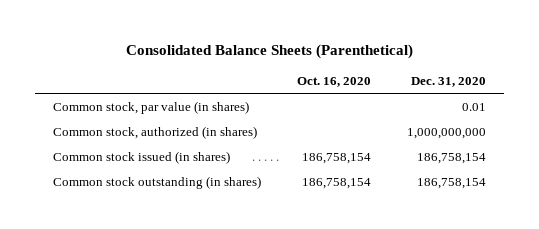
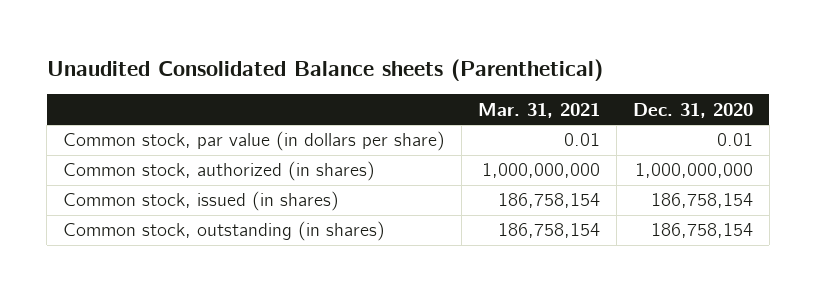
[125,44,413,60] Consolidated Balance Sheets (Parenthetical) -> [46,58,603,81] Unaudited Consolidated Balance sheets (Parenthetical)
[297,77,372,88] Oct. 16, 2020 -> none
none -> [477,102,600,118] Mar. 31, 2021
[53,100,250,114] Common stock, par value (in shares) -> [63,131,446,152] Common stock, par value (in dollars per share)
[53,150,231,164] Common stock issued (in shares) -> [63,191,340,212] Common stock, issued (in shares)
[53,175,262,189] Common stock outstanding (in shares) -> [63,221,386,242] Common stock, outstanding (in shares)

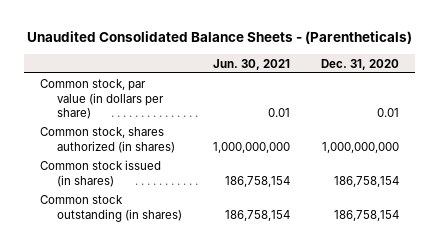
[46,58,603,81] Unaudited Consolidated Balance sheets (Parenthetical) -> [26,31,412,45] Unaudited Consolidated Balance Sheets - (Parentheticals)
[477,102,600,118] Mar. 31, 2021 -> none
none -> [213,58,291,70] Jun. 30, 2021
[63,161,376,182] Common stock, authorized (in shares) -> [39,126,176,153] Common stock, shares authorized (in shares)
[63,191,340,212] Common stock, issued (in shares) -> [39,159,161,187] Common stock issued (in shares)
[63,221,386,242] Common stock, outstanding (in shares) -> [39,194,183,222] Common stock outstanding (in shares)

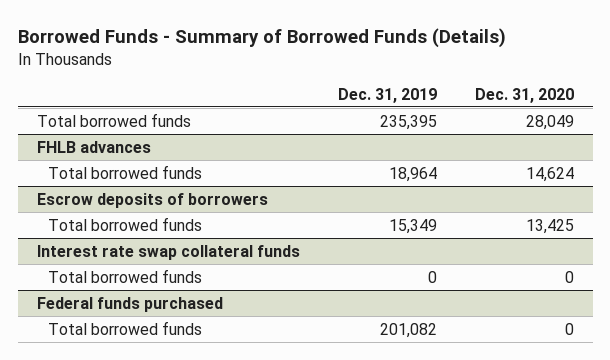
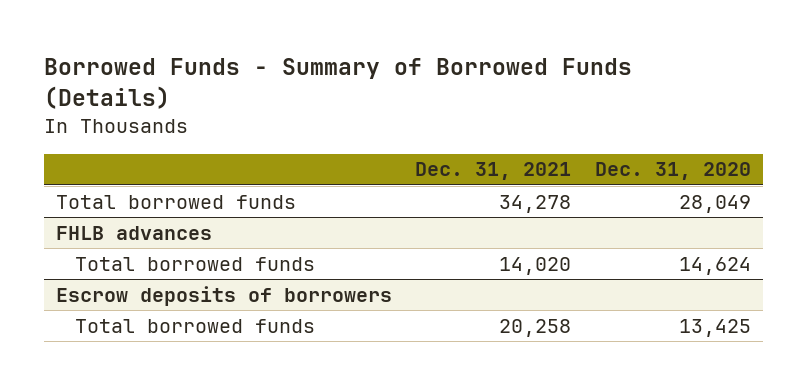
[337,87,437,103] Dec. 31, 2019 -> none
none -> [415,162,572,181] Dec. 31, 2021
[36,244,300,260] Interest rate swap collateral funds -> none
[48,268,203,283] Total borrowed funds -> none
[36,296,223,312] Federal funds purchased -> none
[48,320,203,335] Total borrowed funds -> none

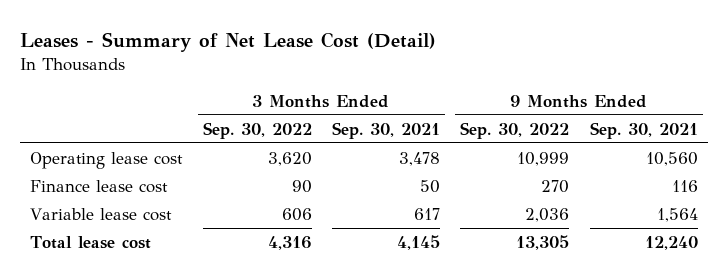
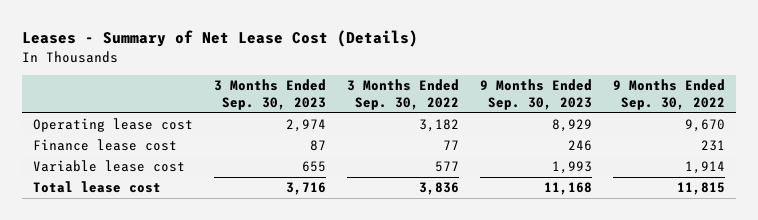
[20,31,437,52] Leases - Summary of Net Lease Cost (Detail) -> [22,30,419,48] Leases - Summary of Net Lease Cost (Details)
[332,121,441,139] Sep. 30, 2021 -> none
[589,121,698,139] Sep. 30, 2021 -> none
none -> [213,79,326,111] 3 Months Ended Sep. 30, 2023
none -> [480,79,593,111] 9 Months Ended Sep. 30, 2023
[267,151,312,166] 3,620 -> [419,119,460,133] 3,182
[517,151,570,166] 10,999 -> [685,119,726,133] 9,670
[291,179,312,193] 90 -> [443,140,460,151] 77
[541,179,570,193] 270 -> [701,140,726,152] 231
[281,207,312,221] 606 -> [435,161,460,173] 577
[525,207,570,222] 2,036 -> [685,161,726,175] 1,914
[267,235,312,250] 4,316 -> [419,182,460,196] 3,836
[516,234,570,250] 13,305 -> [677,182,726,196] 11,815

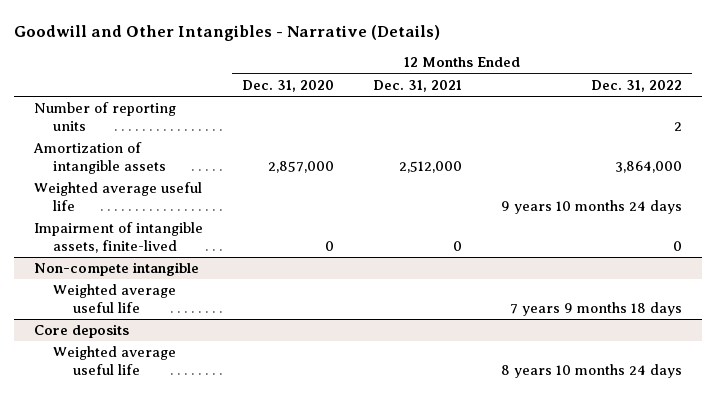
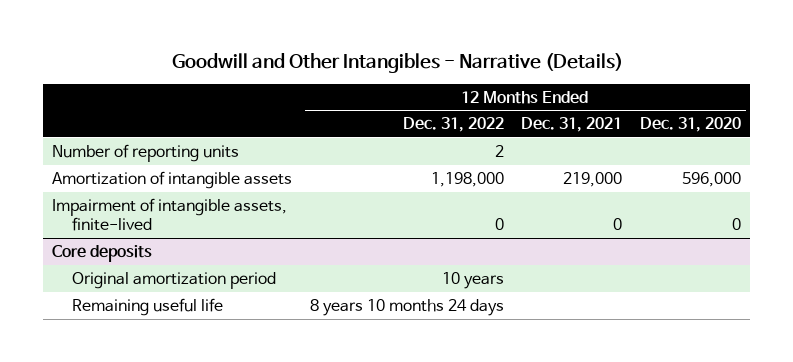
[33,182,202,211] Weighted average useful life -> none
[267,160,334,173] 2,857,000 -> [682,172,742,188] 596,000
[399,160,463,173] 2,512,000 -> [563,172,623,188] 219,000
[615,160,683,173] 3,864,000 -> [430,172,504,188] 1,198,000
[33,262,199,277] Non-compete intangible -> none
[53,284,177,313] Weighted average useful life -> none
none -> [72,272,277,290] Original amortization period
[53,346,177,375] Weighted average useful life -> [72,298,224,317] Remaining useful life

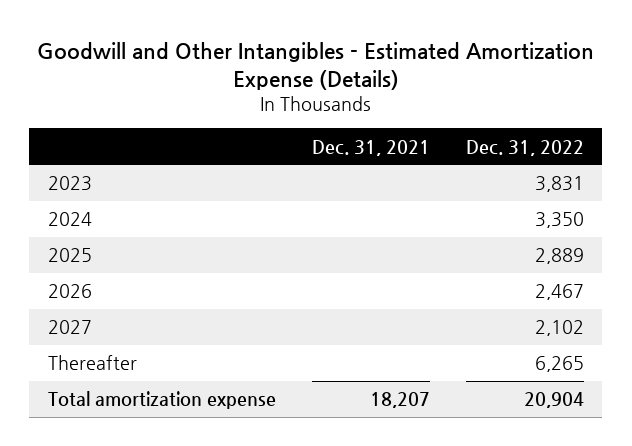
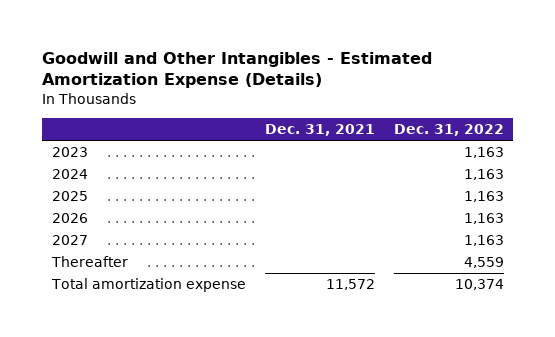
[535,176,585,193] 3,831 -> [463,147,504,159] 1,163
[535,212,585,229] 3,350 -> [463,169,504,181] 1,163
[535,248,585,265] 2,889 -> [463,191,504,203] 1,163
[535,284,585,301] 2,467 -> [463,213,504,225] 1,163
[535,320,585,337] 2,102 -> [463,235,504,247] 1,163
[535,356,585,373] 6,265 -> [463,257,504,269] 4,559
[369,392,430,409] 18,207 -> [325,279,375,291] 11,572
[524,392,585,409] 20,904 -> [454,279,504,291] 10,374

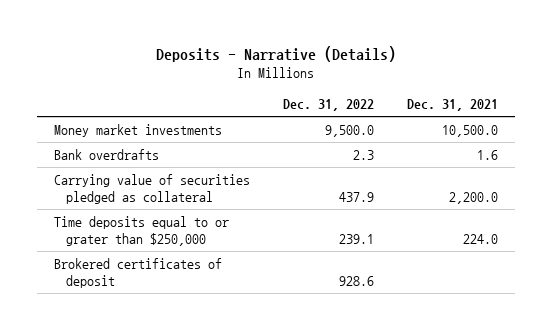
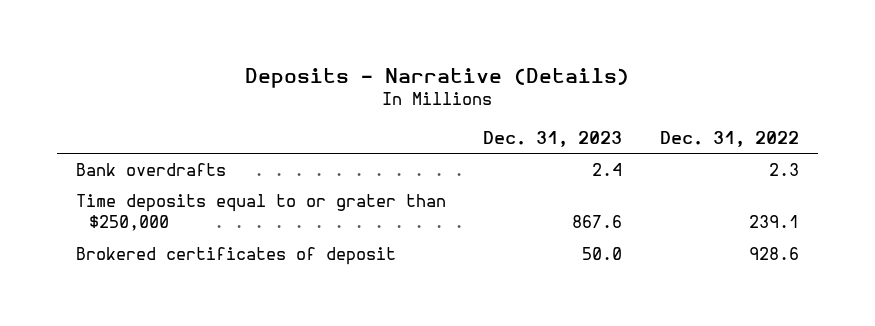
[407,99,499,112] Dec. 31, 2021 -> none
none -> [483,130,623,147] Dec. 31, 2023
[53,123,222,137] Money market investments -> none
[53,173,250,205] Carrying value of securities pledged as collateral -> none

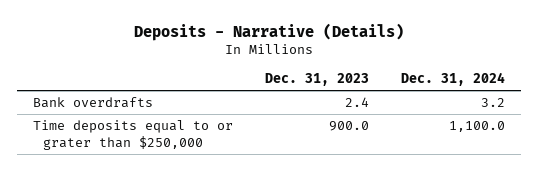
[660,130,800,147] Dec. 31, 2022 -> none
none -> [400,72,505,87] Dec. 31, 2024
[75,247,396,266] Brokered certificates of deposit -> none
[572,215,623,229] 867.6 -> [328,121,369,132] 900.0

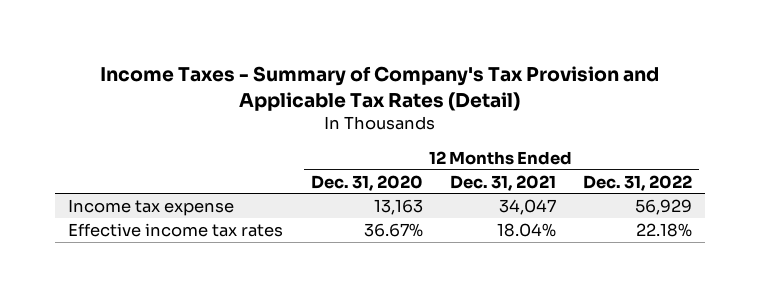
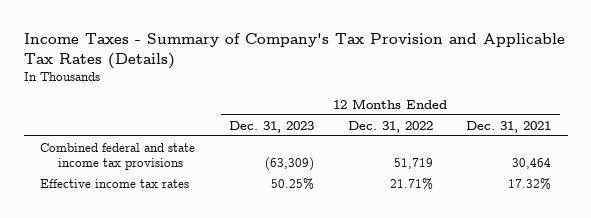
[100,65,660,111] Income Taxes - Summary of Company's Tax Provision and Applicable Tax Rates (Detail) -> [23,32,565,69] Income Taxes - Summary of Company's Tax Provision and Applicable Tax Rates (Details)
[310,174,423,191] Dec. 31, 2020 -> none
none -> [228,120,314,133] Dec. 31, 2023
[68,198,235,216] Income tax expense -> [40,142,196,170] Combined federal and state income tax provisions
[498,198,556,215] 34,047 -> [512,157,552,169] 30,464
[634,198,692,215] 56,929 -> [393,157,433,169] 51,719
[496,222,556,237] 18.04% -> [508,177,552,190] 17.32%
[635,222,692,237] 22.18% -> [389,177,433,190] 21.71%

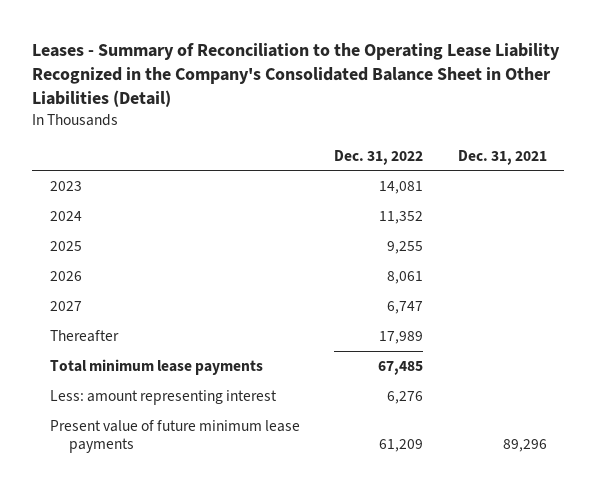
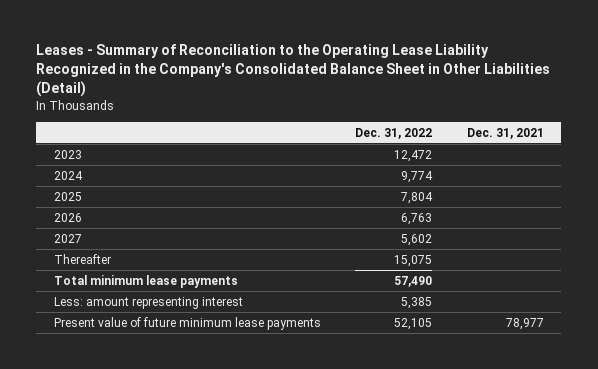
[379,180,424,194] 14,081 -> [394,149,433,162] 12,472
[379,210,424,224] 11,352 -> [401,170,434,183] 9,774
[387,240,424,254] 9,255 -> [401,191,434,204] 7,804
[387,270,424,284] 8,061 -> [401,212,433,225] 6,763
[387,300,424,314] 6,747 -> [401,233,433,246] 5,602
[379,330,424,344] 17,989 -> [394,254,433,267] 15,075
[378,360,424,375] 67,485 -> [394,275,433,287] 57,490
[387,390,424,404] 6,276 -> [401,296,433,309] 5,385
[379,438,424,452] 61,209 -> [394,317,433,330] 52,105
[502,438,547,452] 89,296 -> [505,317,544,330] 78,977

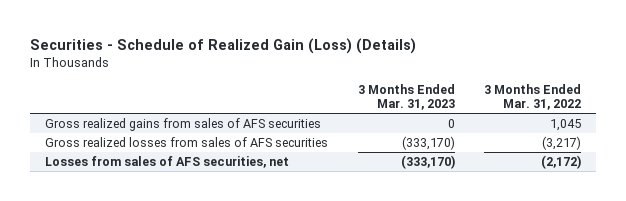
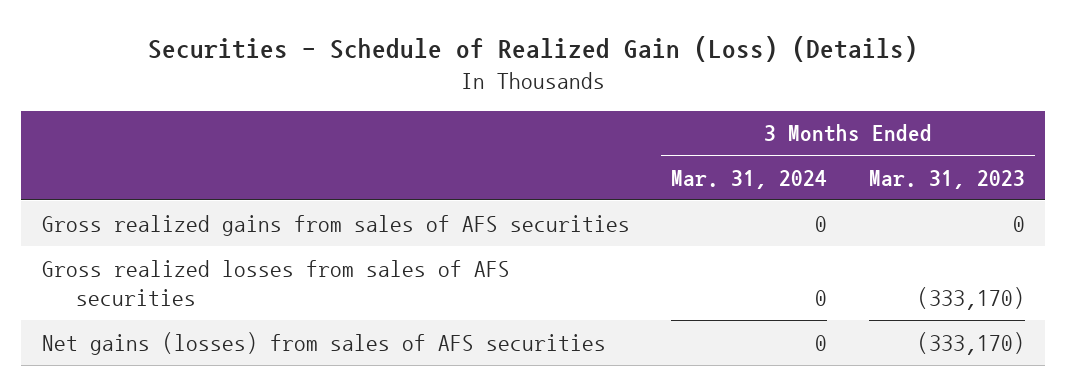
[484,83,582,111] 3 Months Ended Mar. 31, 2022 -> none
none -> [671,170,828,190] Mar. 31, 2024
[44,156,289,169] Losses from sales of AFS securities, net -> [41,331,606,355] Net gains (losses) from sales of AFS securities

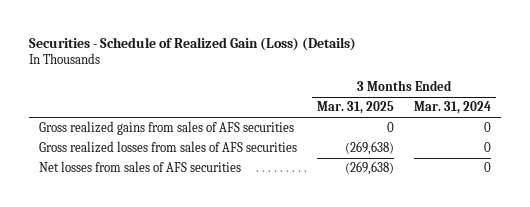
[868,170,1025,190] Mar. 31, 2023 -> none
none -> [316,101,394,115] Mar. 31, 2025
[41,331,606,355] Net gains (losses) from sales of AFS securities -> [38,161,241,173] Net losses from sales of AFS securities

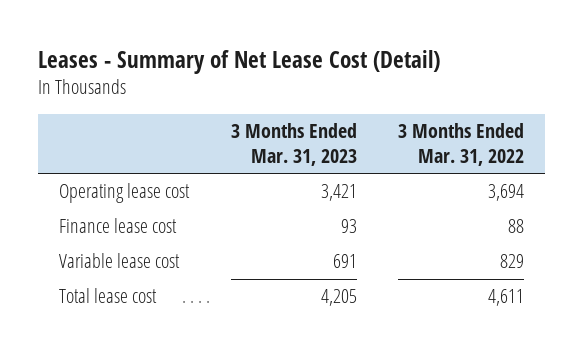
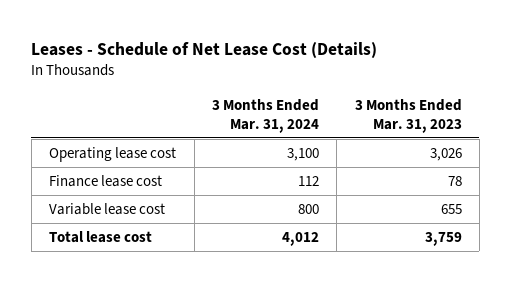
[37,50,440,75] Leases - Summary of Net Lease Cost (Detail) -> [31,41,378,58] Leases - Schedule of Net Lease Cost (Details)
[398,123,525,166] 3 Months Ended Mar. 31, 2022 -> none
none -> [211,98,319,133] 3 Months Ended Mar. 31, 2024
[320,184,357,202] 3,421 -> [429,148,462,162] 3,026
[340,219,357,234] 93 -> [447,176,462,187] 78
[332,254,357,269] 691 -> [440,204,462,215] 655
[320,289,357,307] 4,205 -> [424,232,462,247] 3,759

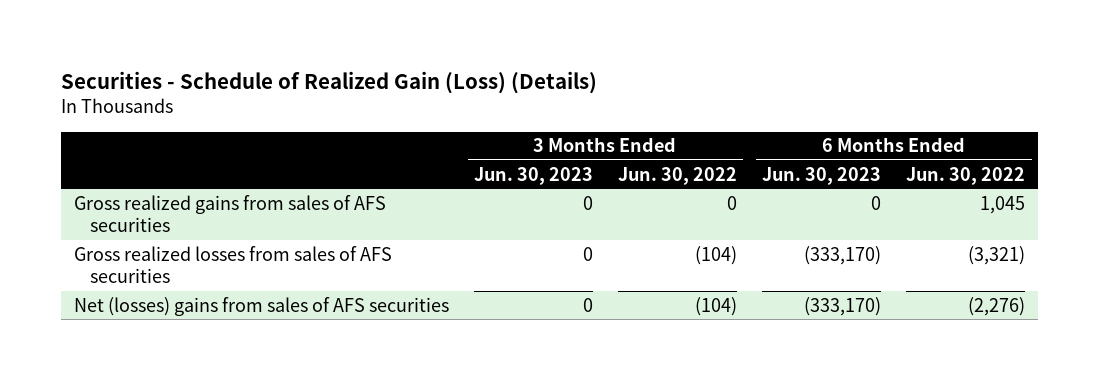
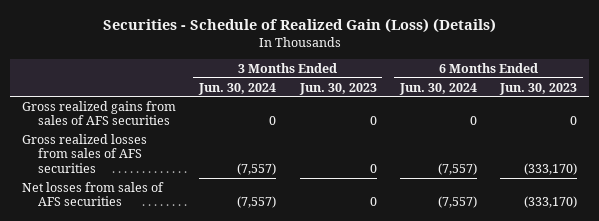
[617,166,737,185] Jun. 30, 2022 -> none
[906,166,1026,185] Jun. 30, 2022 -> none
none -> [198,82,277,95] Jun. 30, 2024
none -> [398,82,477,95] Jun. 30, 2024
[73,296,449,316] Net (losses) gains from sales of AFS securities -> [21,181,164,207] Net losses from sales of AFS securities

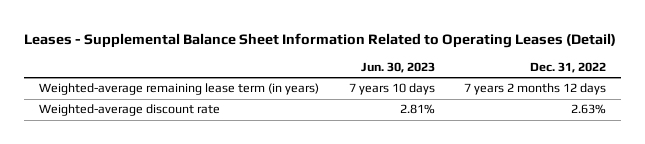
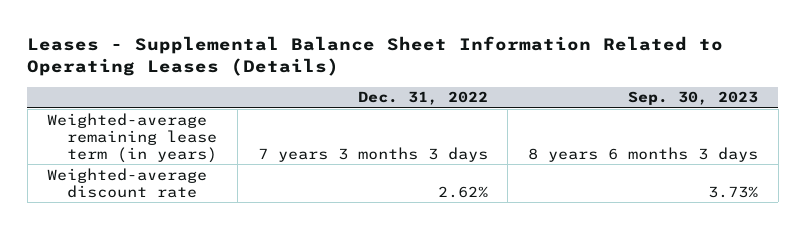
[24,32,617,48] Leases - Supplemental Balance Sheet Information Related to Operating Leases (Detail) -> [27,35,724,77] Leases - Supplemental Balance Sheet Information Related to Operating Leases (Details)
[360,62,435,74] Jun. 30, 2023 -> none
none -> [627,91,758,106] Sep. 30, 2023
[464,83,607,96] 7 years 2 months 12 days -> [257,146,488,162] 7 years 3 months 3 days
[571,104,607,115] 2.63% -> [437,185,488,198] 2.62%

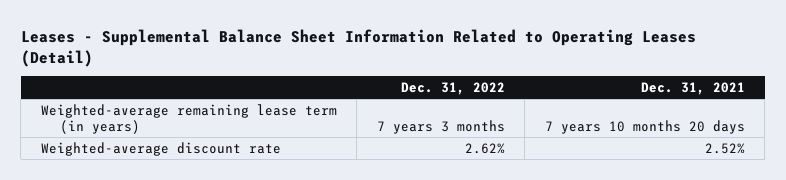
[27,35,724,77] Leases - Supplemental Balance Sheet Information Related to Operating Leases (Details) -> [20,28,696,67] Leases - Supplemental Balance Sheet Information Related to Operating Leases (Detail)
[627,91,758,106] Sep. 30, 2023 -> none
none -> [640,81,745,95] Dec. 31, 2021
[257,146,488,162] 7 years 3 months 3 days -> [376,119,505,134] 7 years 3 months

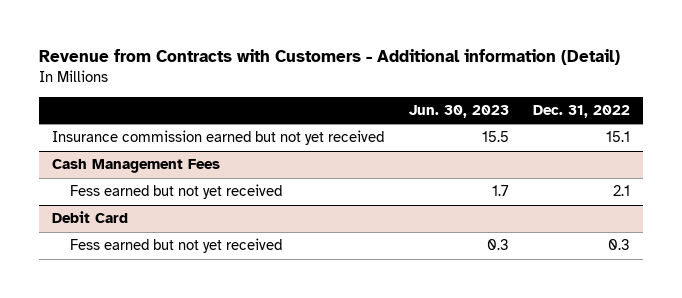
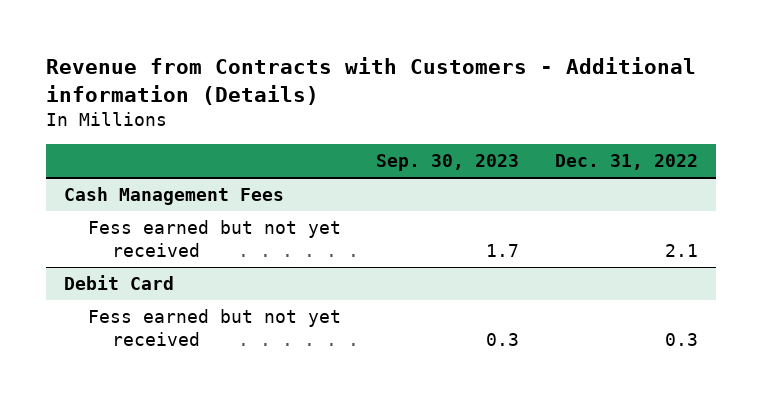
[39,49,621,66] Revenue from Contracts with Customers - Additional information (Detail) -> [46,57,697,105] Revenue from Contracts with Customers - Additional information (Details)
[408,104,509,118] Jun. 30, 2023 -> none
none -> [376,154,520,172] Sep. 30, 2023
[51,130,384,146] Insurance commission earned but not yet received -> none

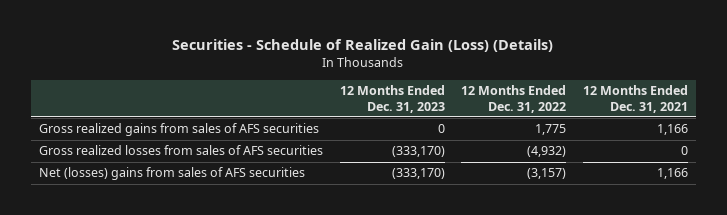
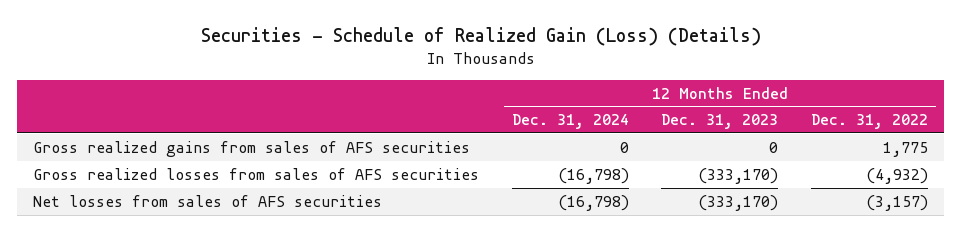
[582,85,688,113] 12 Months Ended Dec. 31, 2021 -> none
none -> [511,114,629,130] Dec. 31, 2024
[39,167,306,181] Net (losses) gains from sales of AFS securities -> [33,194,383,207] Net losses from sales of AFS securities

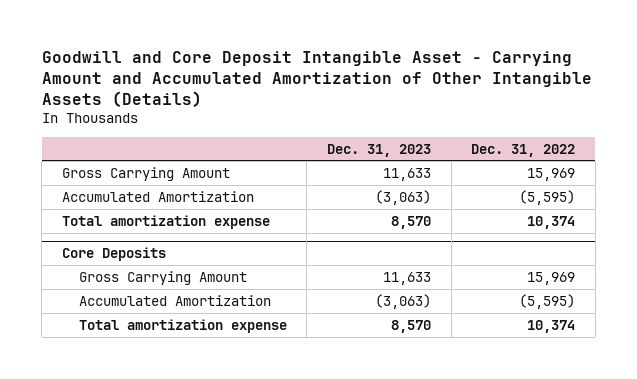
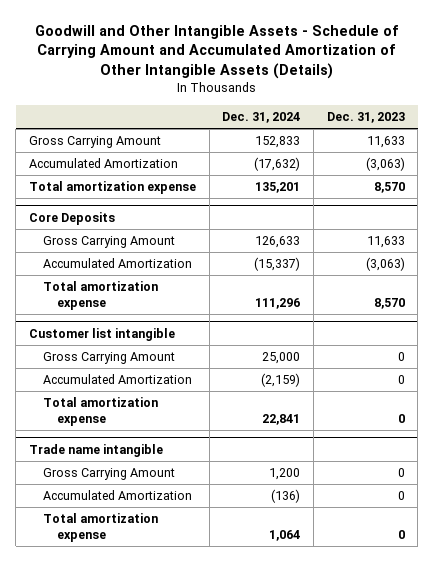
[41,50,592,107] Goodwill and Core Deposit Intangible Asset - Carrying Amount and Accumulated Amortization of Other Intangible Assets (Details) -> [34,24,399,79] Goodwill and Other Intangible Assets - Schedule of Carrying Amount and Accumulated Amortization of Other Intangible Assets (Details)
[471,143,576,157] Dec. 31, 2022 -> none
none -> [222,111,301,123] Dec. 31, 2024
none -> [28,327,175,341] Customer list intangible
none -> [42,352,175,365] Gross Carrying Amount
none -> [42,374,192,385] Accumulated Amortization
none -> [42,397,158,426] Total amortization expense
none -> [28,443,163,457] Trade name intangible
none -> [42,468,175,481] Gross Carrying Amount
none -> [42,490,192,501] Accumulated Amortization
none -> [42,513,158,542] Total amortization expense

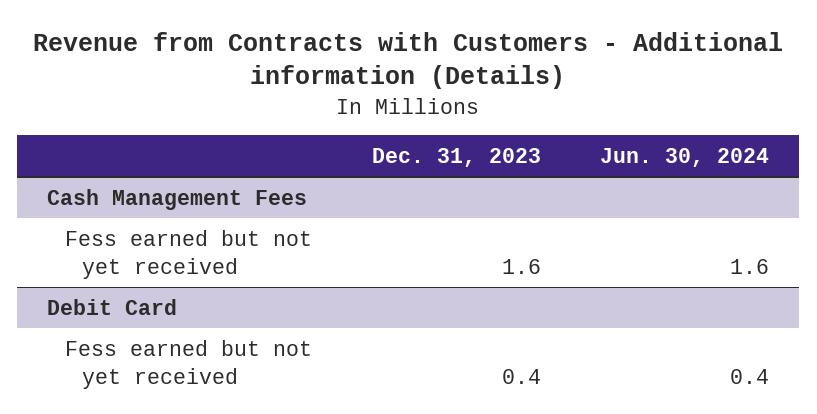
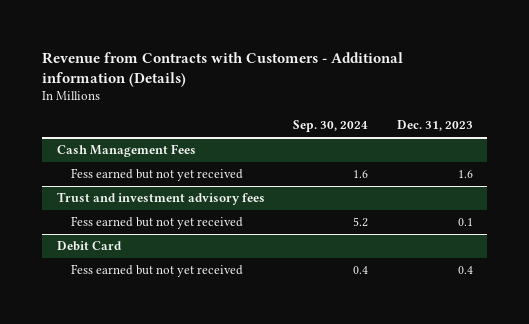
[600,147,770,167] Jun. 30, 2024 -> none
none -> [293,120,369,133] Sep. 30, 2024
none -> [56,192,265,206] Trust and investment advisory fees
none -> [70,216,243,230] Fess earned but not yet received

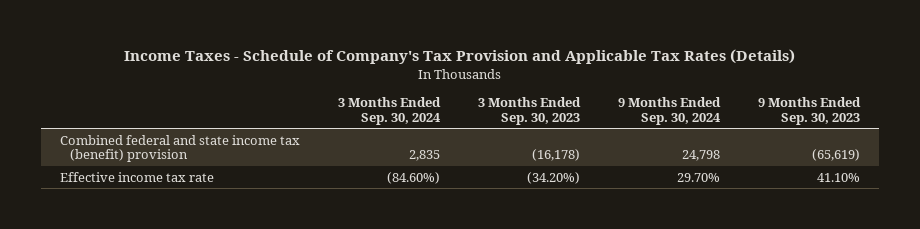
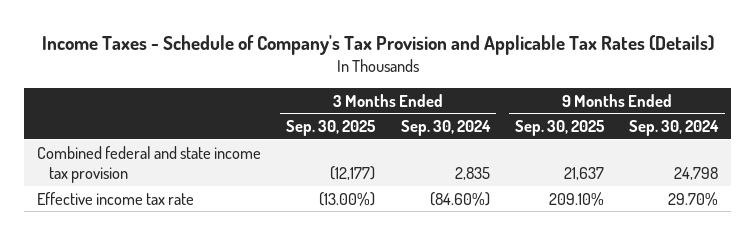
[478,96,582,125] 3 Months Ended Sep. 30, 2023 -> none
[758,96,862,125] 9 Months Ended Sep. 30, 2023 -> none
none -> [286,120,377,137] Sep. 30, 2025
none -> [515,120,606,137] Sep. 30, 2025
[60,134,301,163] Combined federal and state income tax (benefit) provision -> [37,145,262,184] Combined federal and state income tax provision

